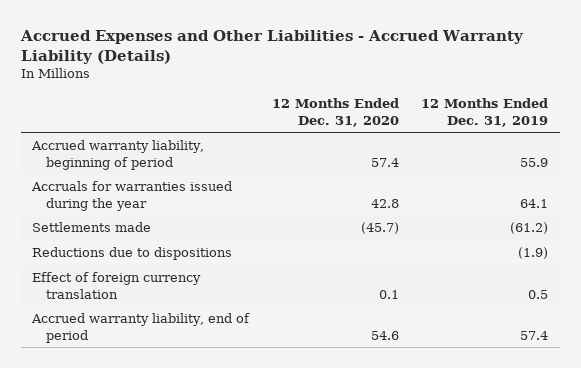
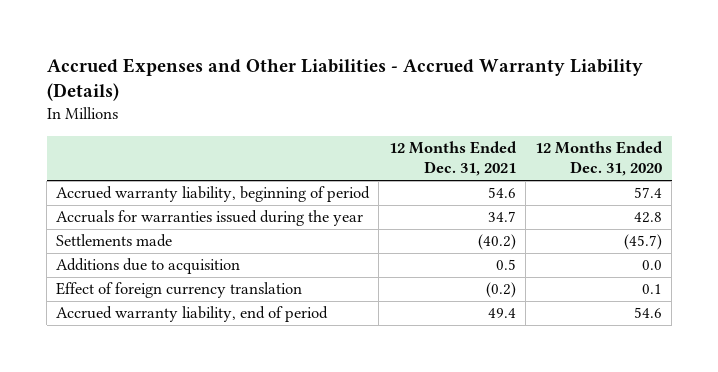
[421,98,549,127] 12 Months Ended Dec. 31, 2019 -> none
none -> [388,141,517,177] 12 Months Ended Dec. 31, 2021
[32,247,233,261] Reductions due to dispositions -> none
none -> [56,258,241,275] Additions due to acquisition

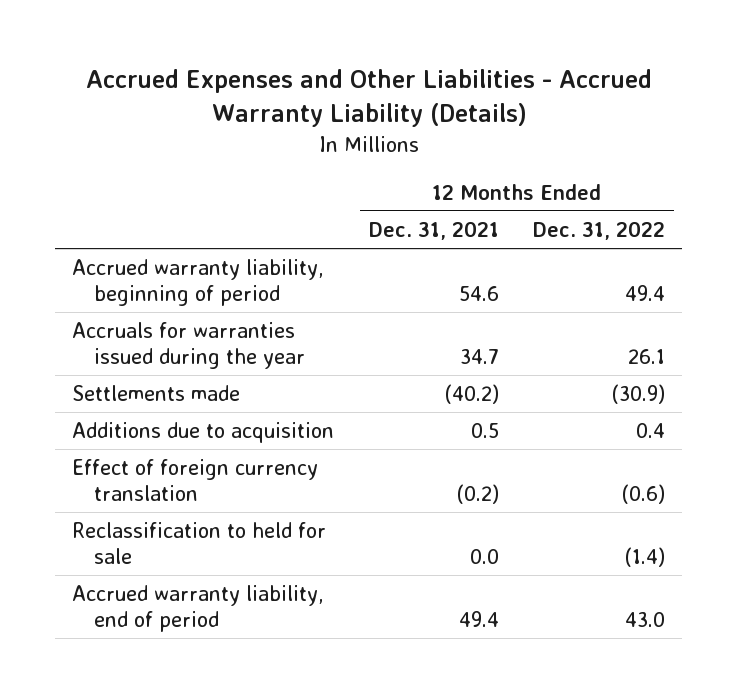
[535,141,664,177] 12 Months Ended Dec. 31, 2020 -> none
none -> [533,221,666,241] Dec. 31, 2022
none -> [71,522,326,564] Reclassification to held for sale

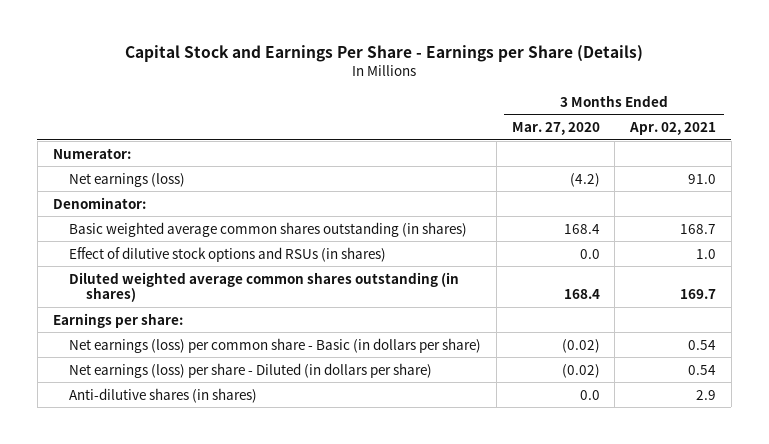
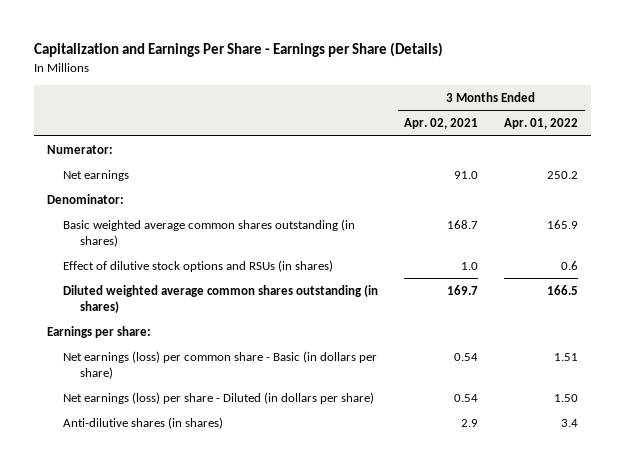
[125,45,644,63] Capital Stock and Earnings Per Share - Earnings per Share (Details) -> [33,42,443,58] Capitalization and Earnings Per Share - Earnings per Share (Details)
[511,122,600,136] Mar. 27, 2020 -> none
none -> [504,118,579,130] Apr. 01, 2022
[69,172,186,187] Net earnings (loss) -> [63,169,130,181] Net earnings

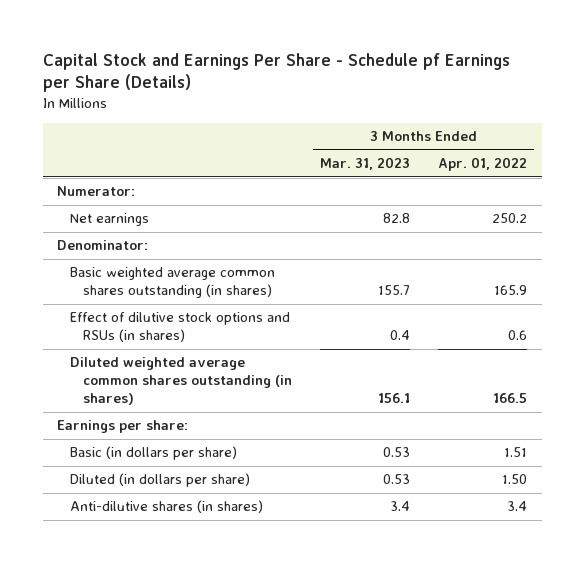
[33,42,443,58] Capitalization and Earnings Per Share - Earnings per Share (Details) -> [42,52,510,93] Capital Stock and Earnings Per Share - Schedule pf Earnings per Share (Details)
[404,118,479,130] Apr. 02, 2021 -> none
none -> [320,157,411,171] Mar. 31, 2023
[63,350,378,380] Net earnings (loss) per common share - Basic (in dollars per share) -> [69,446,237,461] Basic (in dollars per share)
[63,391,375,404] Net earnings (loss) per share - Diluted (in dollars per share) -> [69,473,250,488] Diluted (in dollars per share)

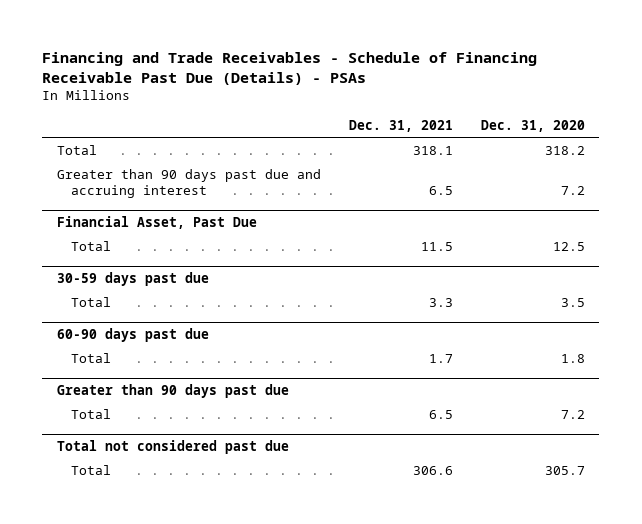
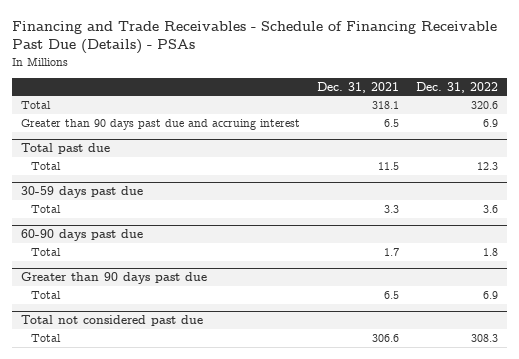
[481,119,586,132] Dec. 31, 2020 -> none
none -> [416,81,499,93] Dec. 31, 2022
[56,215,257,229] Financial Asset, Past Due -> [20,143,110,155] Total past due

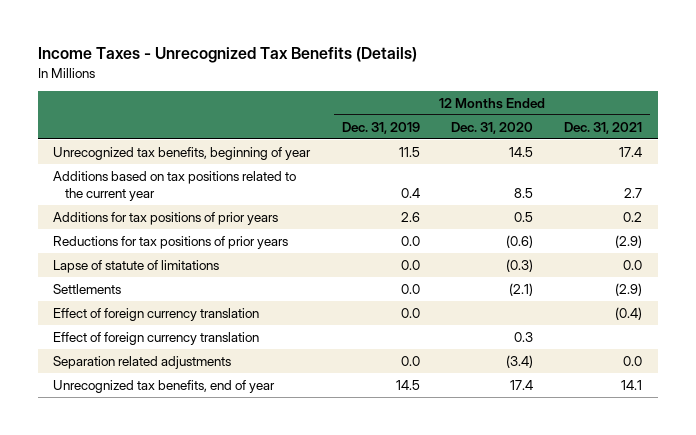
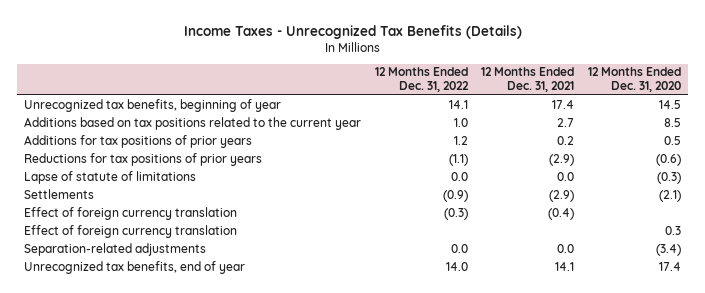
[341,121,420,134] Dec. 31, 2019 -> none
none -> [374,67,469,93] 12 Months Ended Dec. 31, 2022
[53,355,232,369] Separation related adjustments -> [24,242,207,256] Separation-related adjustments

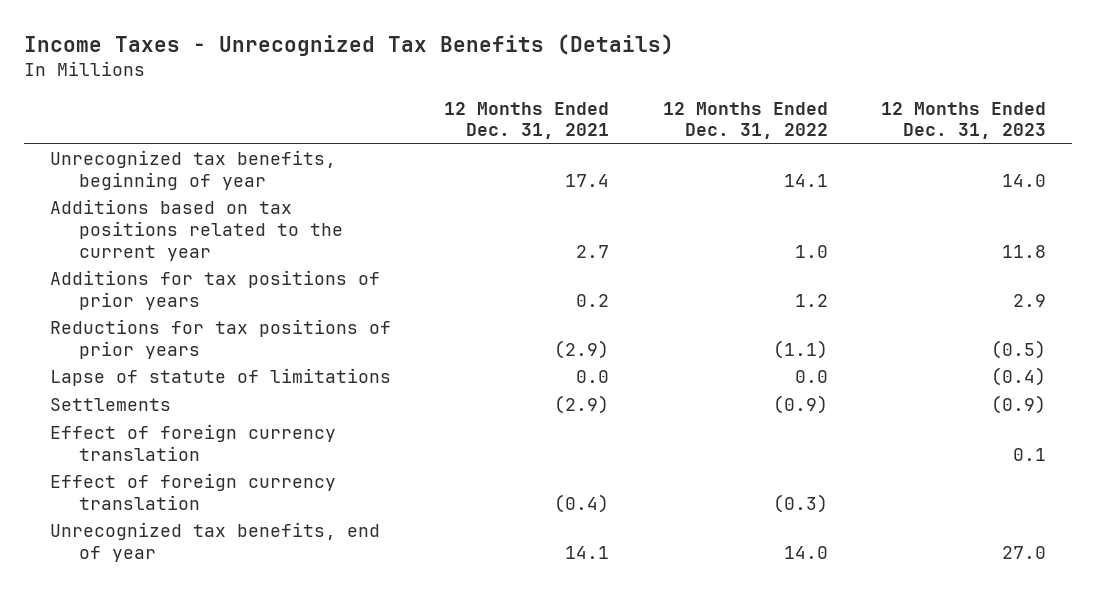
[587,67,681,93] 12 Months Ended Dec. 31, 2020 -> none
none -> [880,101,1046,140] 12 Months Ended Dec. 31, 2023
[24,242,207,256] Separation-related adjustments -> none
[24,206,238,220] Effect of foreign currency translation -> [50,473,337,510] Effect of foreign currency translation

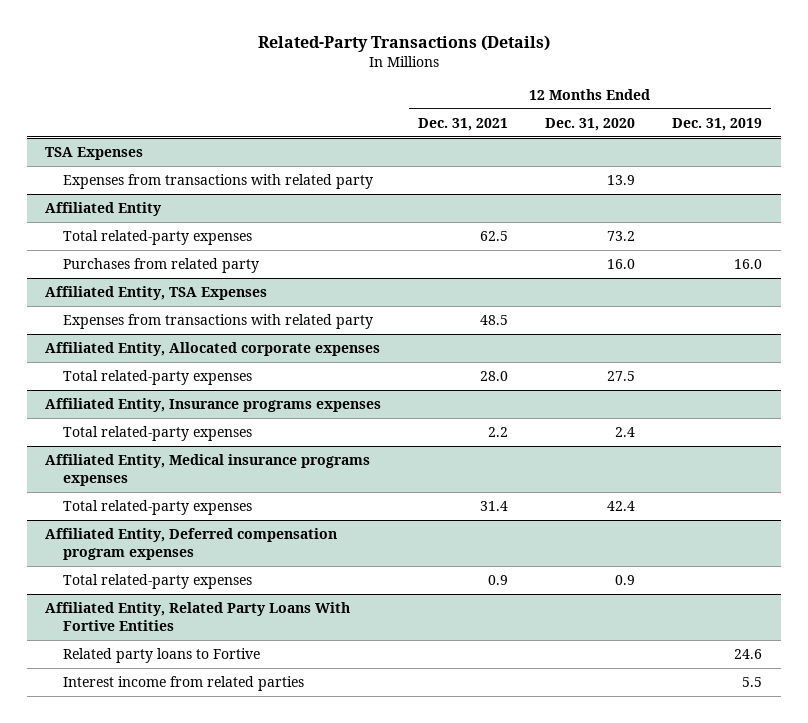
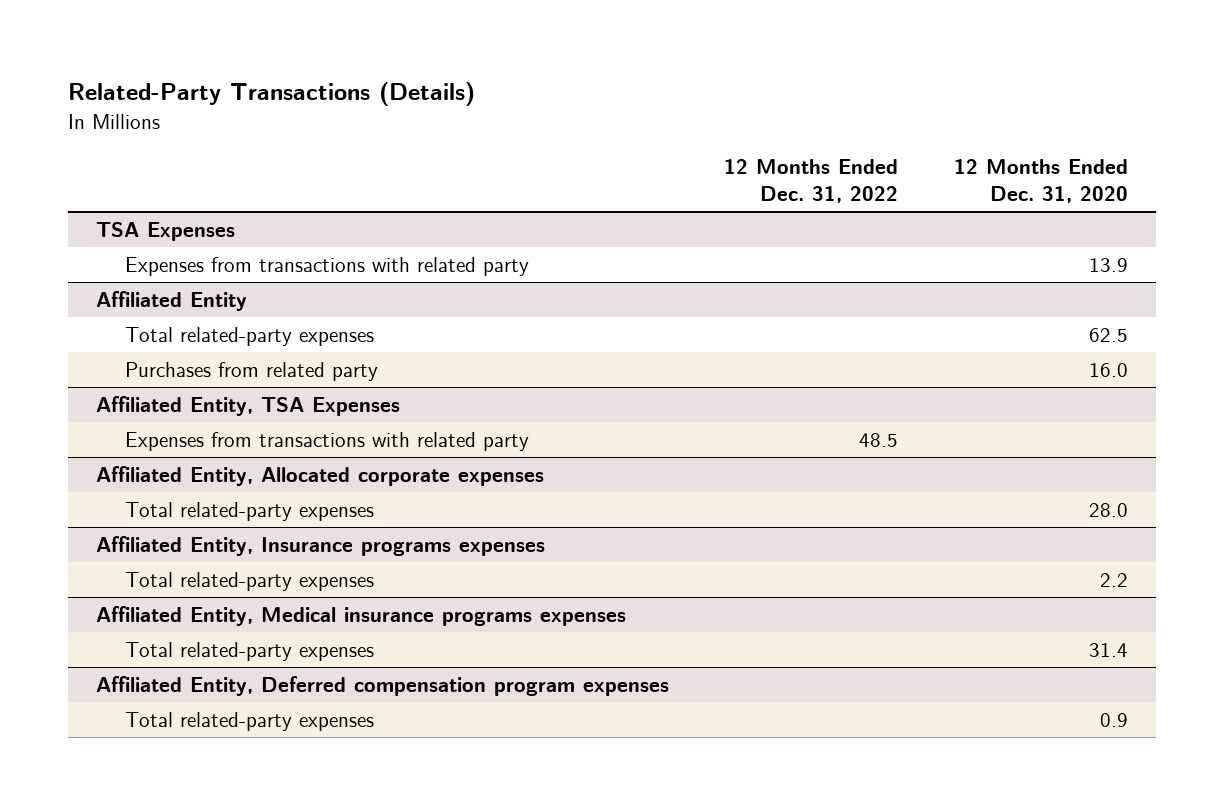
[418,117,509,131] Dec. 31, 2021 -> none
[672,117,763,131] Dec. 31, 2019 -> none
none -> [724,159,899,204] 12 Months Ended Dec. 31, 2022
[607,230,636,241] 73.2 -> [1089,327,1129,342] 62.5
[607,370,636,381] 27.5 -> [1089,502,1129,517] 28.0
[615,426,636,437] 2.4 -> [1100,572,1129,587] 2.2
[607,500,636,511] 42.4 -> [1089,642,1129,657] 31.4
[45,601,351,631] Affiliated Entity, Related Party Loans With Fortive Entities -> none
[63,647,261,663] Related party loans to Fortive -> none
[63,675,305,691] Interest income from related parties -> none

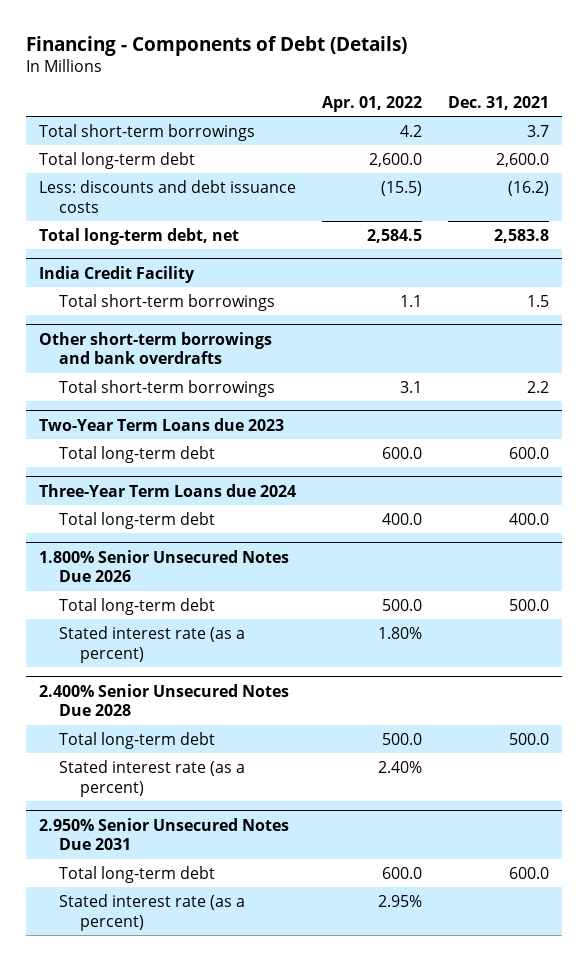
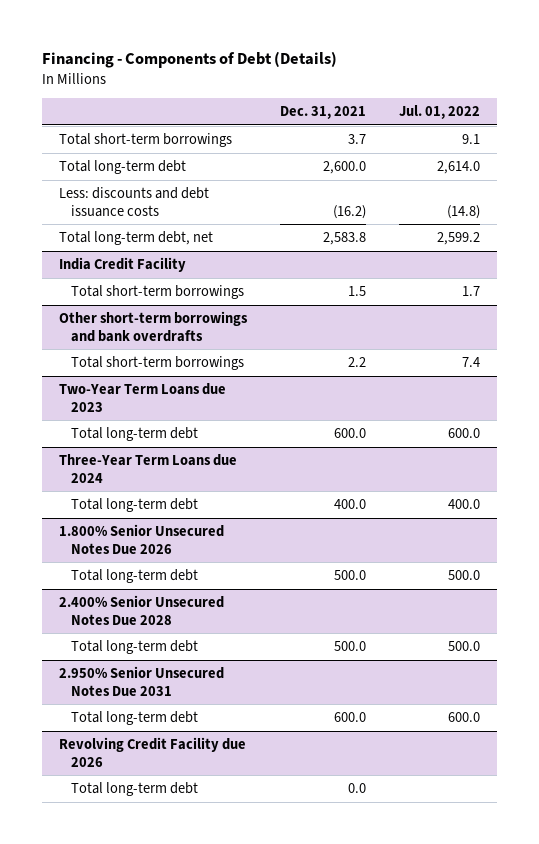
[321,96,422,113] Apr. 01, 2022 -> none
none -> [399,105,481,120] Jul. 01, 2022
[59,625,246,663] Stated interest rate (as a percent) -> none
[59,759,246,797] Stated interest rate (as a percent) -> none
[59,893,246,931] Stated interest rate (as a percent) -> none
none -> [58,737,246,767] Revolving Credit Facility due 2026
none -> [71,782,199,797] Total long-term debt

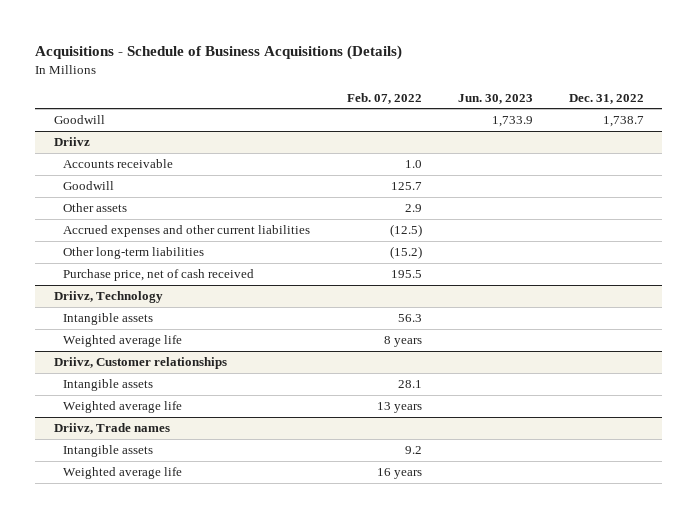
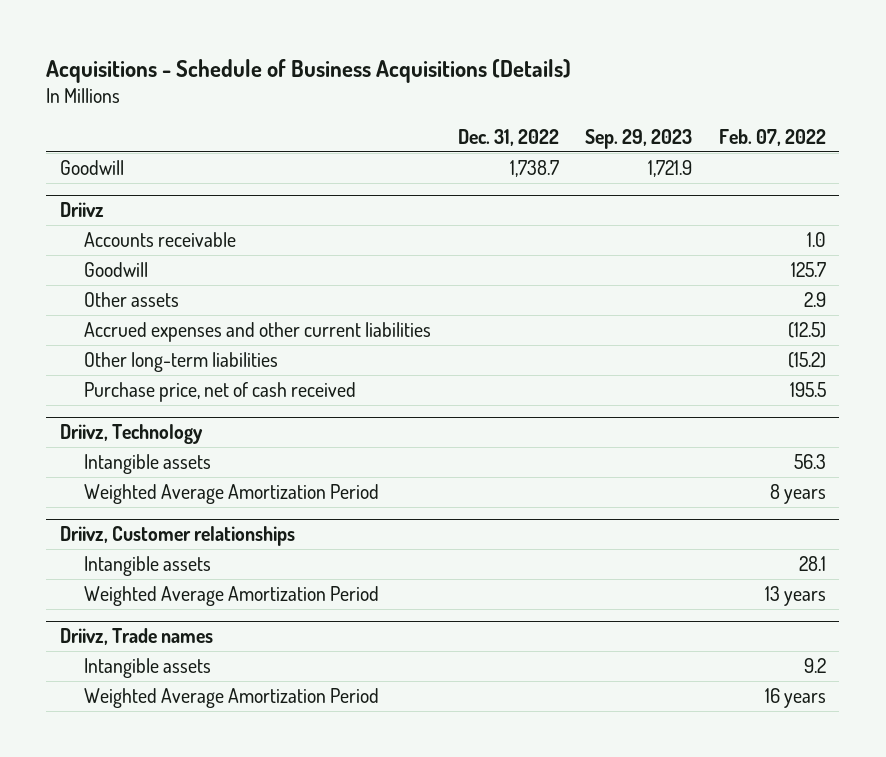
[457,93,533,104] Jun. 30, 2023 -> none
none -> [585,129,693,150] Sep. 29, 2023
[63,335,183,348] Weighted average life -> [84,483,380,504] Weighted Average Amortization Period
[63,401,183,414] Weighted average life -> [84,585,380,606] Weighted Average Amortization Period
[63,467,183,480] Weighted average life -> [84,687,380,708] Weighted Average Amortization Period

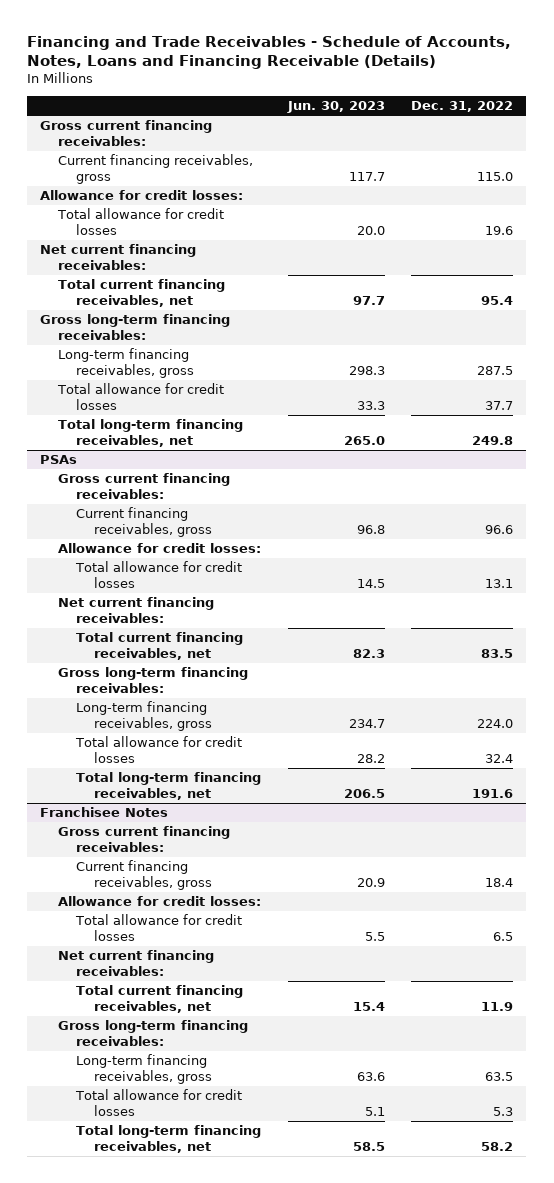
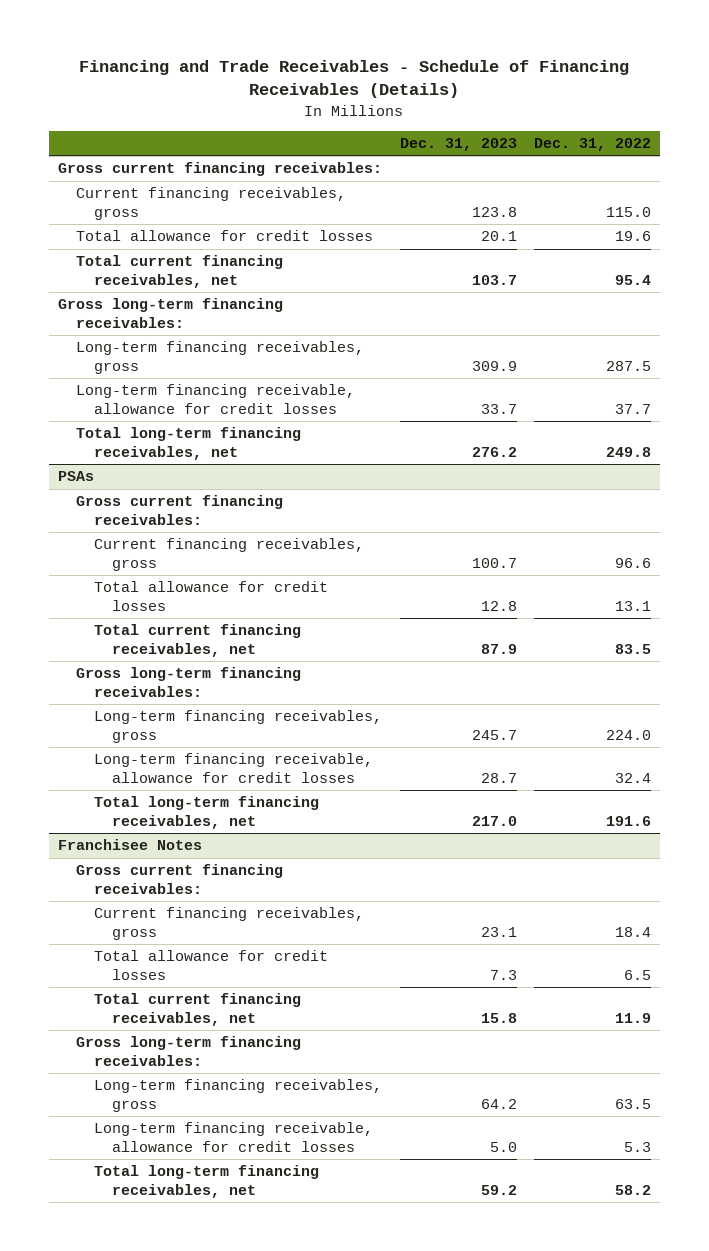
[27,35,512,70] Financing and Trade Receivables - Schedule of Accounts, Notes, Loans and Financing Receivable (Details) -> [79,60,630,99] Financing and Trade Receivables - Schedule of Financing Receivables (Details)
[286,101,385,114] Jun. 30, 2023 -> none
none -> [399,137,517,151] Dec. 31, 2023
[40,190,244,201] Allowance for credit losses: -> none
[40,244,197,271] Net current financing receivables: -> none
[57,383,225,411] Total allowance for credit losses -> [75,384,355,414] Long-term financing receivable, allowance for credit losses
[58,543,262,554] Allowance for credit losses: -> none
[58,597,215,624] Net current financing receivables: -> none
[74,736,242,764] Total allowance for credit losses -> [94,753,374,783] Long-term financing receivable, allowance for credit losses
[58,896,262,907] Allowance for credit losses: -> none
[58,950,215,977] Net current financing receivables: -> none
[74,1089,242,1117] Total allowance for credit losses -> [94,1122,374,1152] Long-term financing receivable, allowance for credit losses

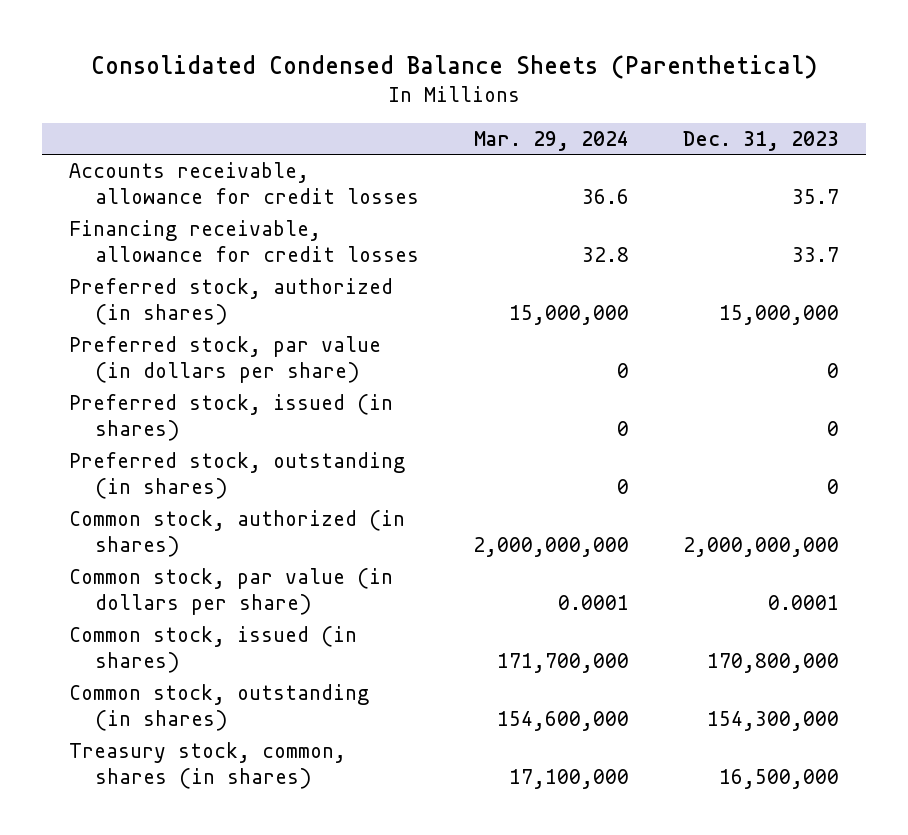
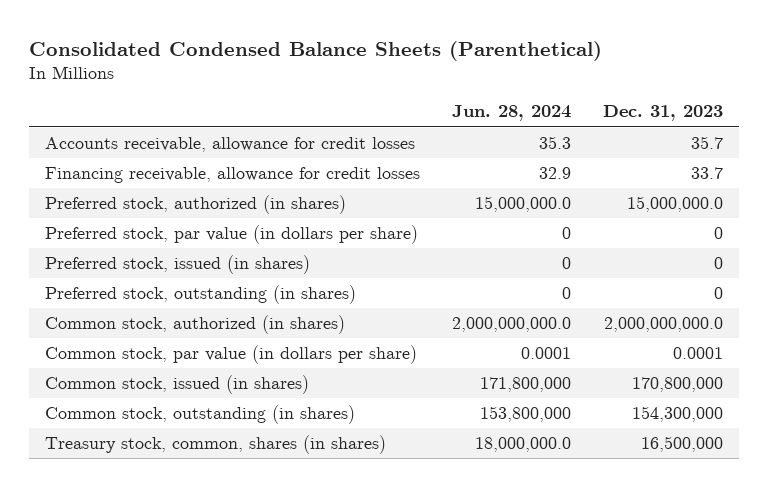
[474,130,630,151] Mar. 29, 2024 -> none
none -> [452,105,572,122] Jun. 28, 2024
[719,304,840,325] 15,000,000 -> [627,196,724,213] 15,000,000.0
[683,536,840,557] 2,000,000,000 -> [604,317,724,333] 2,000,000,000.0

